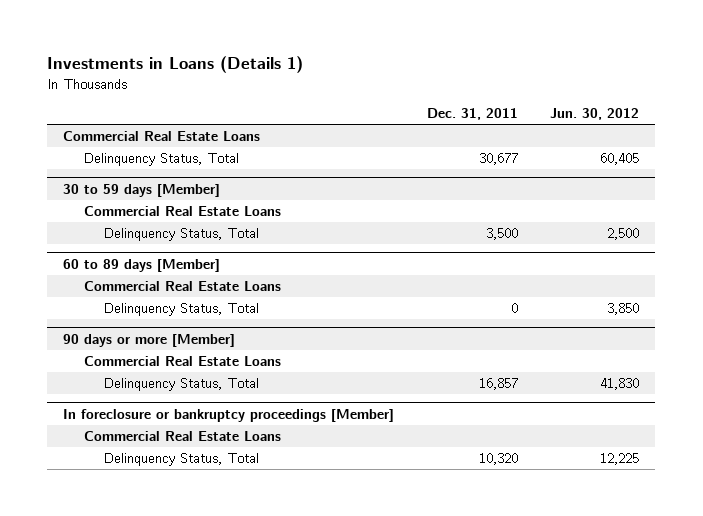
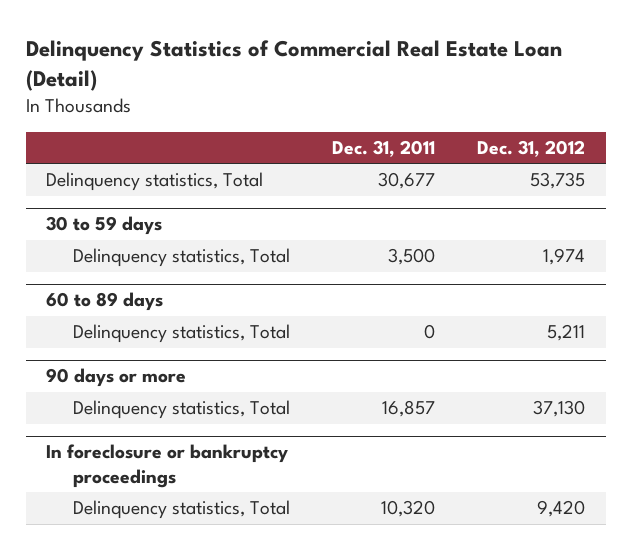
[47,56,304,74] Investments in Loans (Details 1) -> [25,39,562,91] Delinquency Statistics of Commercial Real Estate Loan (Detail)
[550,108,640,121] Jun. 30, 2012 -> none
none -> [476,139,585,157] Dec. 31, 2012
[63,130,261,141] Commercial Real Estate Loans -> none
[83,205,281,216] Commercial Real Estate Loans -> none
[83,280,281,291] Commercial Real Estate Loans -> none
[83,355,281,366] Commercial Real Estate Loans -> none
[83,430,281,441] Commercial Real Estate Loans -> none
[83,152,239,166] Delinquency Status, Total -> [46,172,264,192] Delinquency statistics, Total
[63,183,221,197] 30 to 59 days [Member] -> [46,216,163,236] 30 to 59 days
[104,227,260,241] Delinquency Status, Total -> [73,248,291,268] Delinquency statistics, Total
[63,258,221,272] 60 to 89 days [Member] -> [46,292,164,312] 60 to 89 days
[104,302,260,316] Delinquency Status, Total -> [73,324,291,344] Delinquency statistics, Total
[63,333,236,347] 90 days or more [Member] -> [46,368,187,388] 90 days or more
[104,377,260,391] Delinquency Status, Total -> [73,400,291,420] Delinquency statistics, Total
[63,408,395,422] In foreclosure or bankruptcy proceedings [Member] -> [46,444,289,488] In foreclosure or bankruptcy proceedings
[104,452,260,466] Delinquency Status, Total -> [73,500,291,520] Delinquency statistics, Total

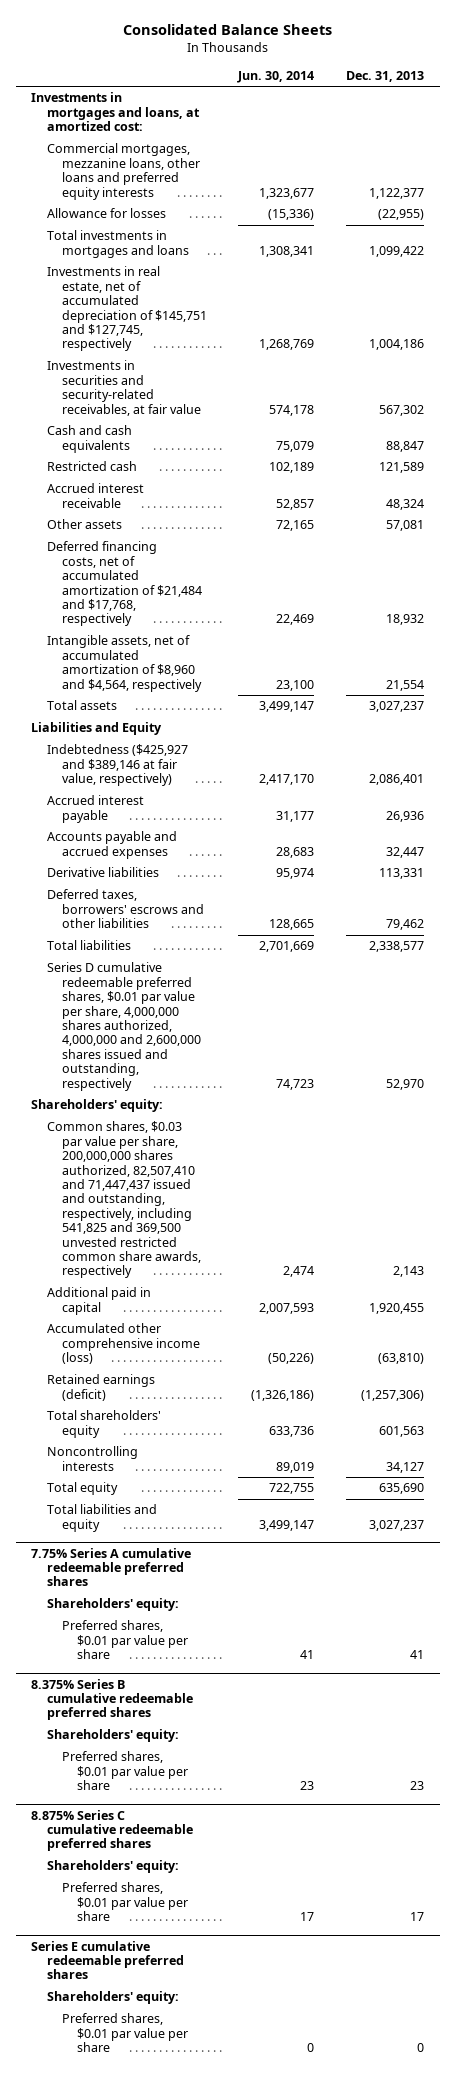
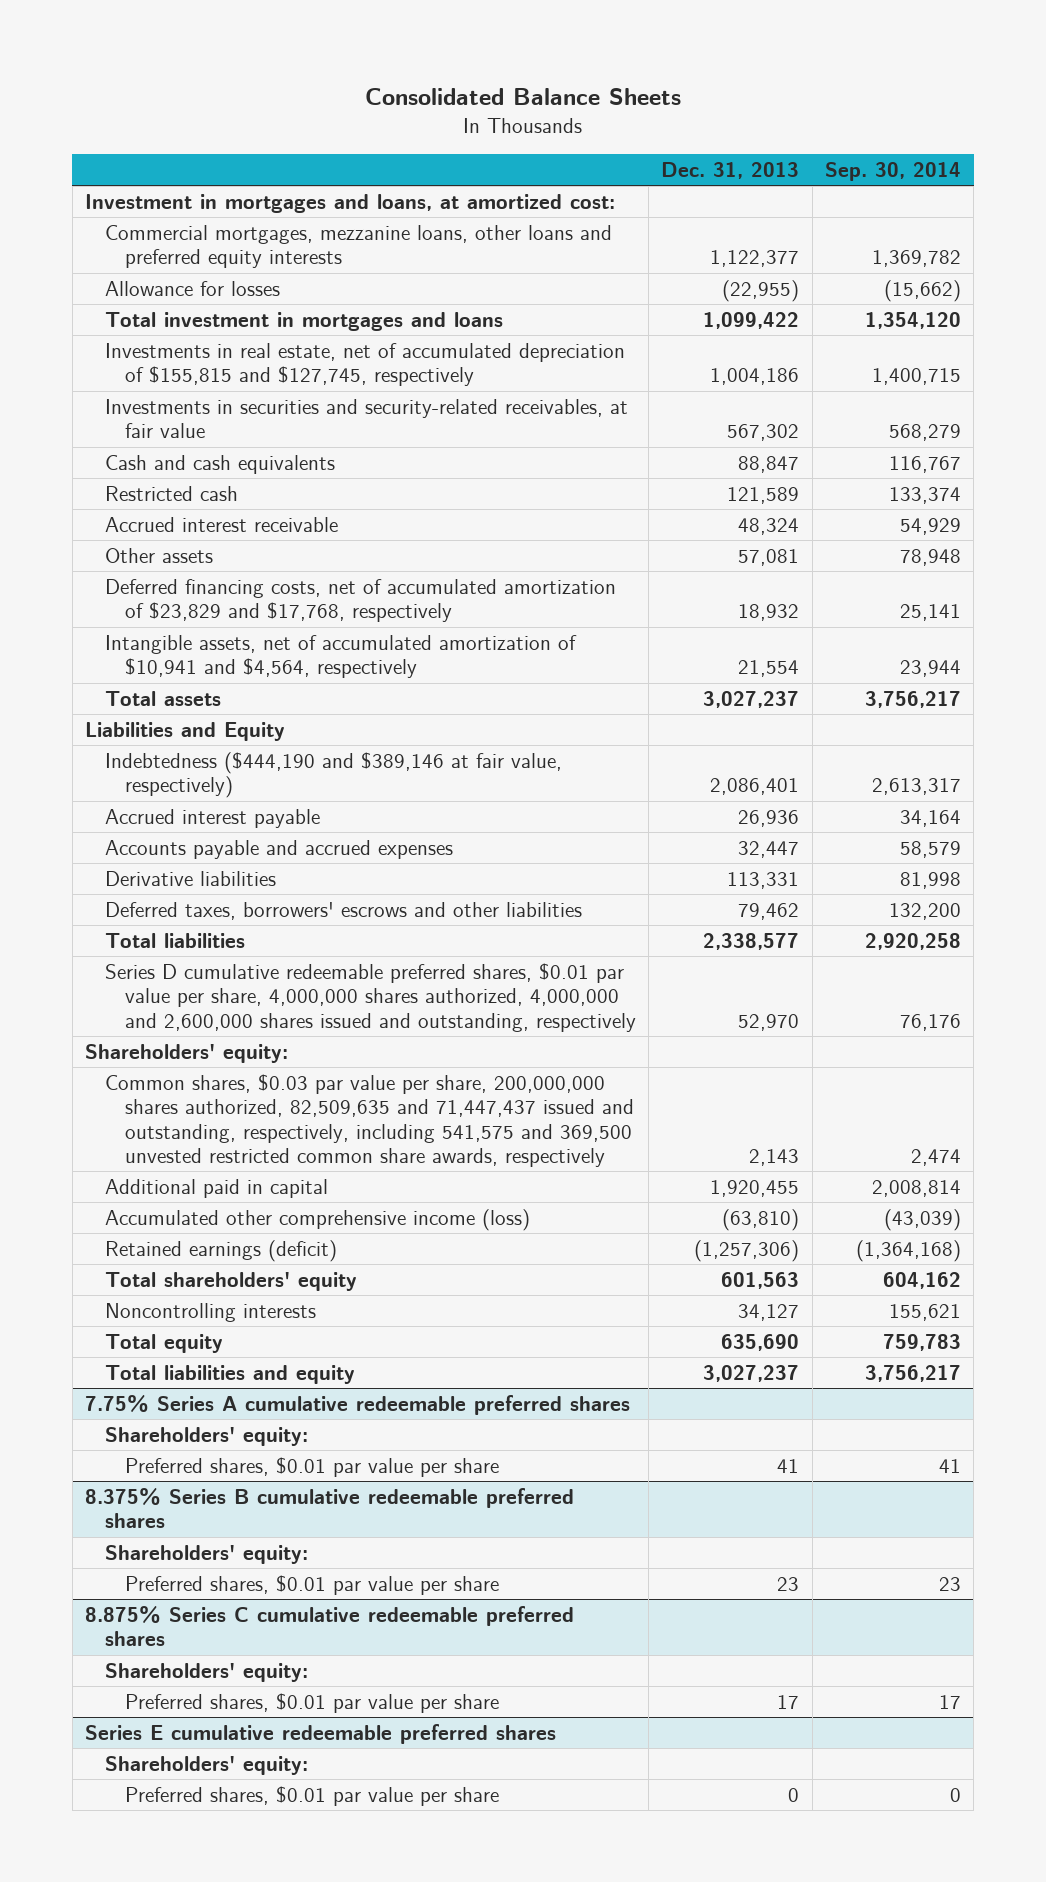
[237,70,315,83] Jun. 30, 2014 -> none
none -> [825,161,962,181] Sep. 30, 2014
[31,92,200,132] Investments in mortgages and loans, at amortized cost: -> [85,193,616,213] Investment in mortgages and loans, at amortized cost:
[46,230,189,258] Total investments in mortgages and loans -> [104,311,503,331] Total investment in mortgages and loans
[46,266,207,352] Investments in real estate, net of accumulated depreciation of $145,751 and $127,745, respectively -> [104,342,625,387] Investments in real estate, net of accumulated depreciation of $155,815 and $127,745, respectively
[46,541,202,627] Deferred financing costs, net of accumulated amortization of $21,484 and $17,768, respectively -> [104,578,616,623] Deferred financing costs, net of accumulated amortization of $23,829 and $17,768, respectively
[46,635,202,692] Intangible assets, net of accumulated amortization of $8,960 and $4,564, respectively -> [104,634,577,679] Intangible assets, net of accumulated amortization of $10,941 and $4,564, respectively
[46,744,188,787] Indebtedness ($425,927 and $389,146 at fair value, respectively) -> [104,751,562,799] Indebtedness ($444,190 and $389,146 at fair value, respectively)
[46,1121,201,1279] Common shares, $0.03 par value per share, 200,000,000 shares authorized, 82,507,410 and 71,447,437 issued and outstanding, respectively, including 541,825 and 369,500 unvested restricted common share awards, respectively -> [104,1073,634,1167] Common shares, $0.03 par value per share, 200,000,000 shares authorized, 82,509,635 and 71,447,437 issued and outstanding, respectively, including 541,575 and 369,500 unvested restricted common share awards, respectively

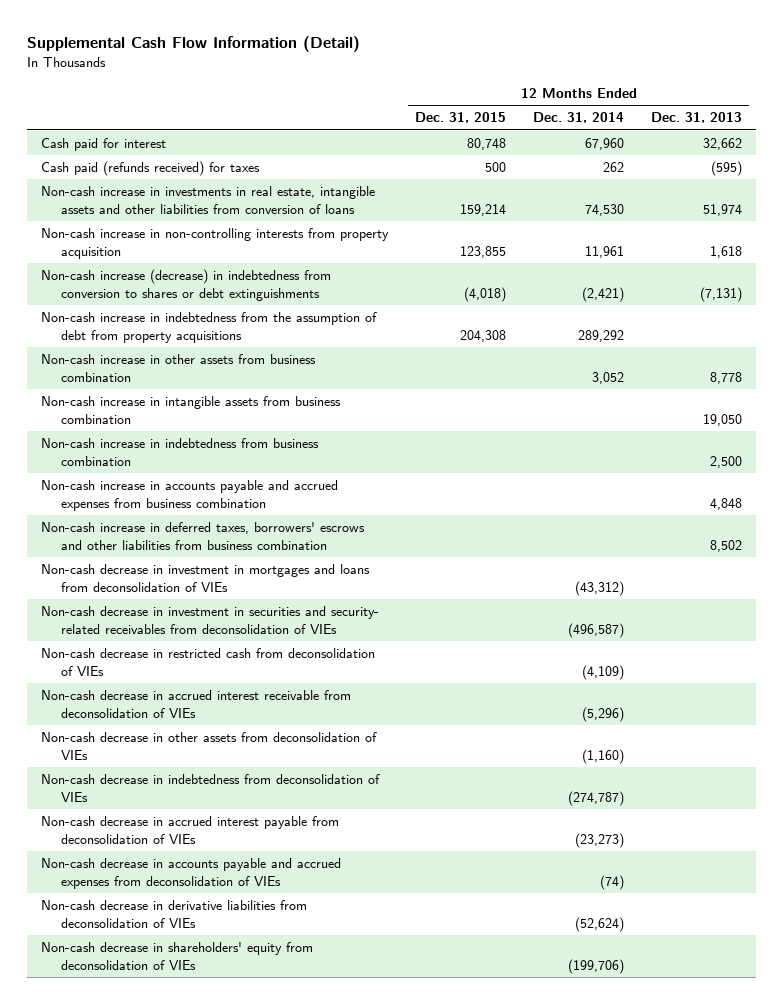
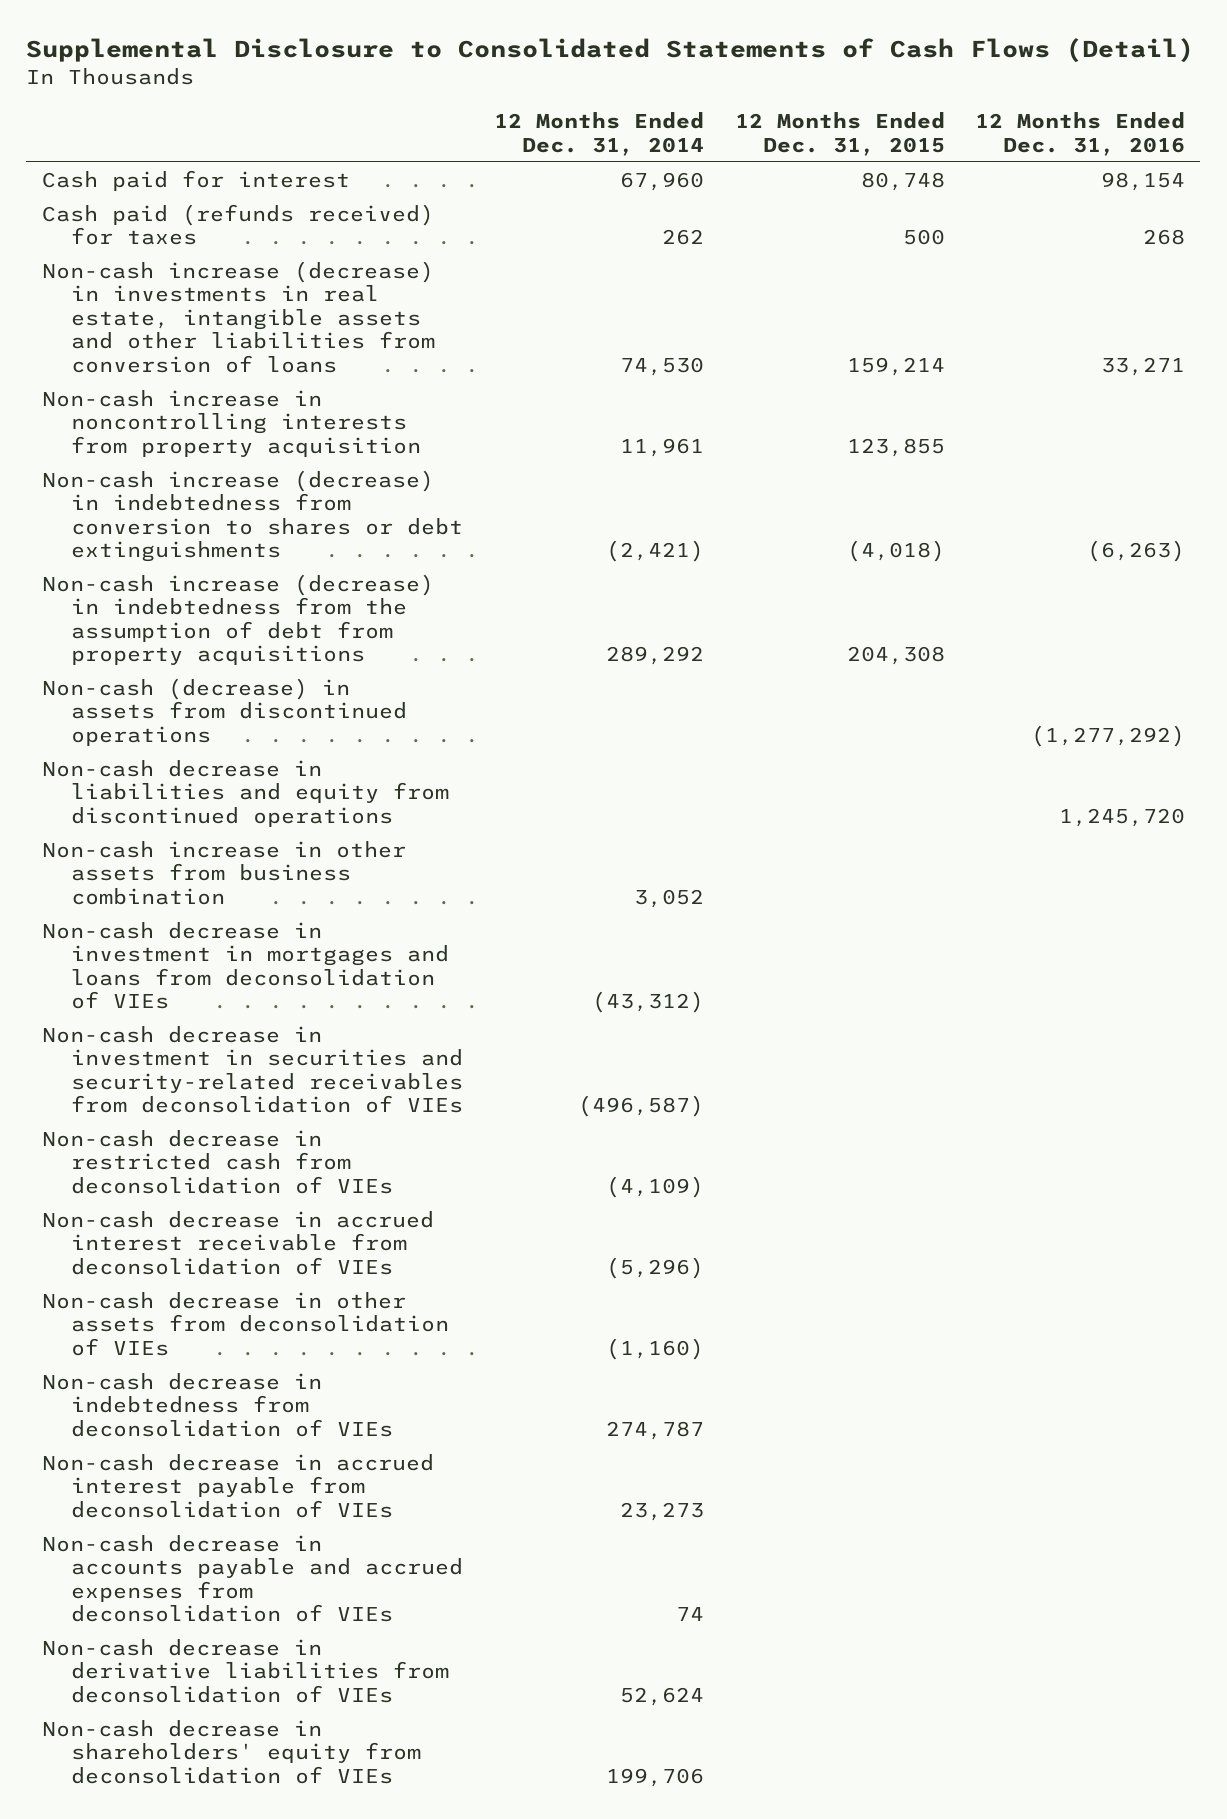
[27,36,361,53] Supplemental Cash Flow Information (Detail) -> [26,38,1195,64] Supplemental Disclosure to Consolidated Statements of Cash Flows (Detail)
[651,112,743,124] Dec. 31, 2013 -> none
none -> [975,112,1186,156] 12 Months Ended Dec. 31, 2016
[40,185,375,214] Non-cash increase in investments in real estate, intangible assets and other liabilities from conversion of loans -> [41,260,436,373] Non-cash increase (decrease) in investments in real estate, intangible assets and other liabilities from conversion of loans
[40,227,389,259] Non-cash increase in non-controlling interests from property acquisition -> [41,389,422,457] Non-cash increase in noncontrolling interests from property acquisition
[40,311,377,343] Non-cash increase in indebtedness from the assumption of debt from property acquisitions -> [41,573,434,666] Non-cash increase (decrease) in indebtedness from the assumption of debt from property acquisitions
none -> [41,677,408,746] Non-cash (decrease) in assets from discontinued operations
none -> [41,759,450,827] Non-cash decrease in liabilities and equity from discontinued operations
[40,395,341,424] Non-cash increase in intangible assets from business combination -> none
[40,437,319,466] Non-cash increase in indebtedness from business combination -> none
[40,479,338,511] Non-cash increase in accounts payable and accrued expenses from business combination -> none
[40,521,365,550] Non-cash increase in deferred taxes, borrowers' escrows and other liabilities from business combination -> none
[40,605,379,634] Non-cash decrease in investment in securities and security- related receivables from deconsolidation of VIEs -> [41,1025,464,1114] Non-cash decrease in investment in securities and security-related receivables from deconsolidation of VIEs
[568,790,625,806] (274,787) -> [605,1420,704,1440] 274,787
[575,832,625,848] (23,273) -> [619,1501,704,1521] 23,273
[600,874,625,890] (74) -> [675,1607,704,1622] 74
[575,916,625,932] (52,624) -> [619,1686,704,1706] 52,624
[568,958,625,974] (199,706) -> [605,1767,704,1787] 199,706

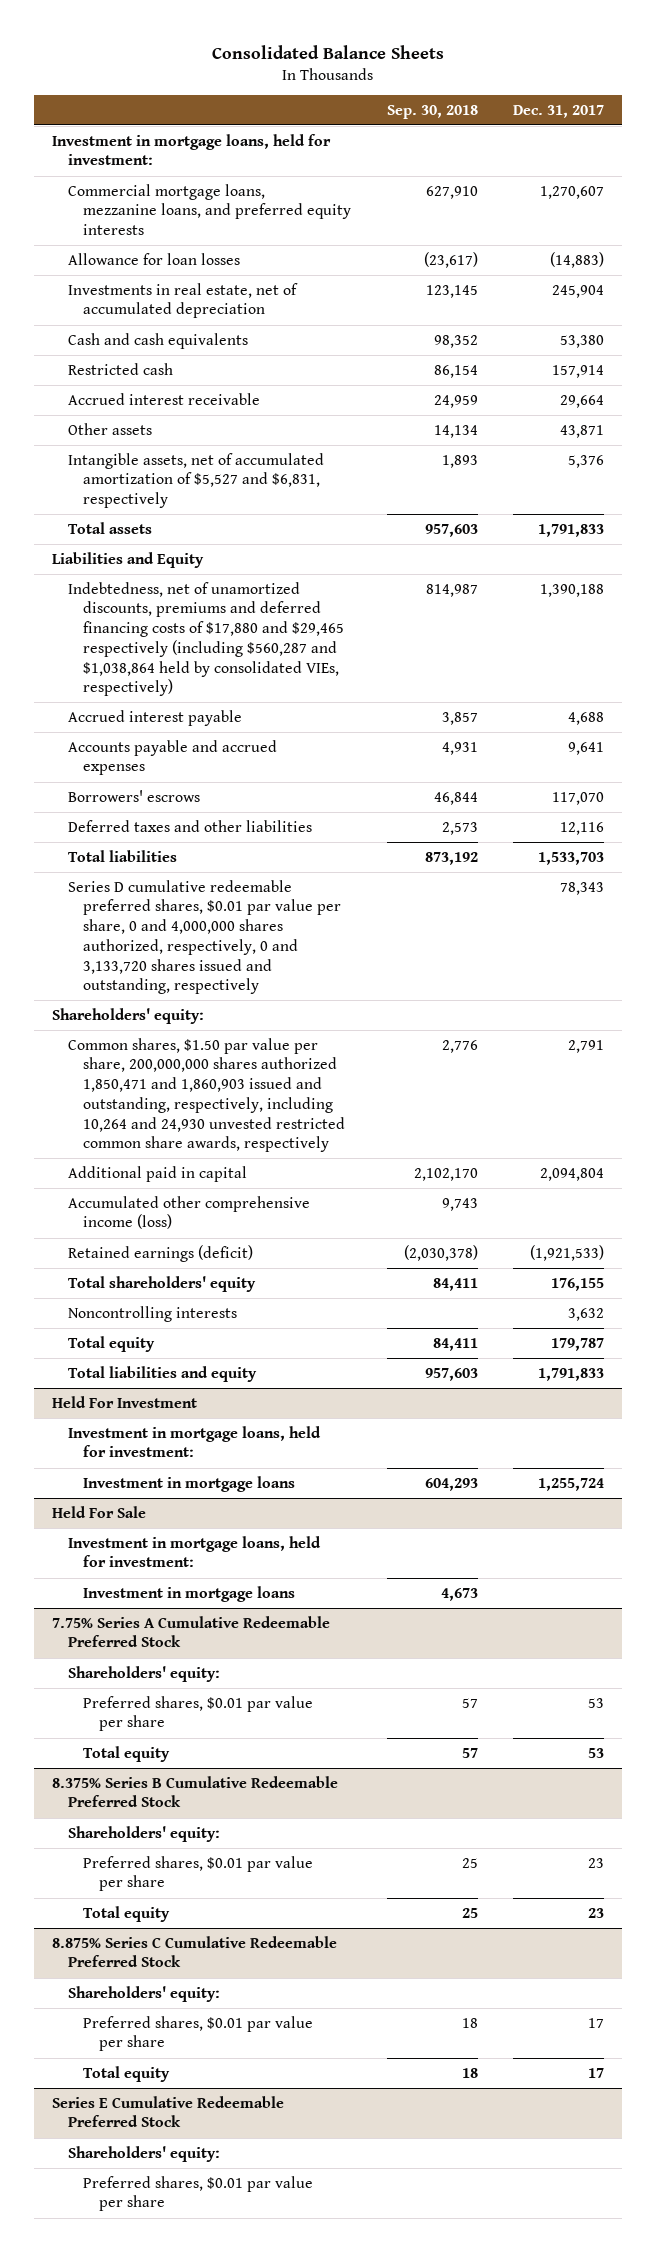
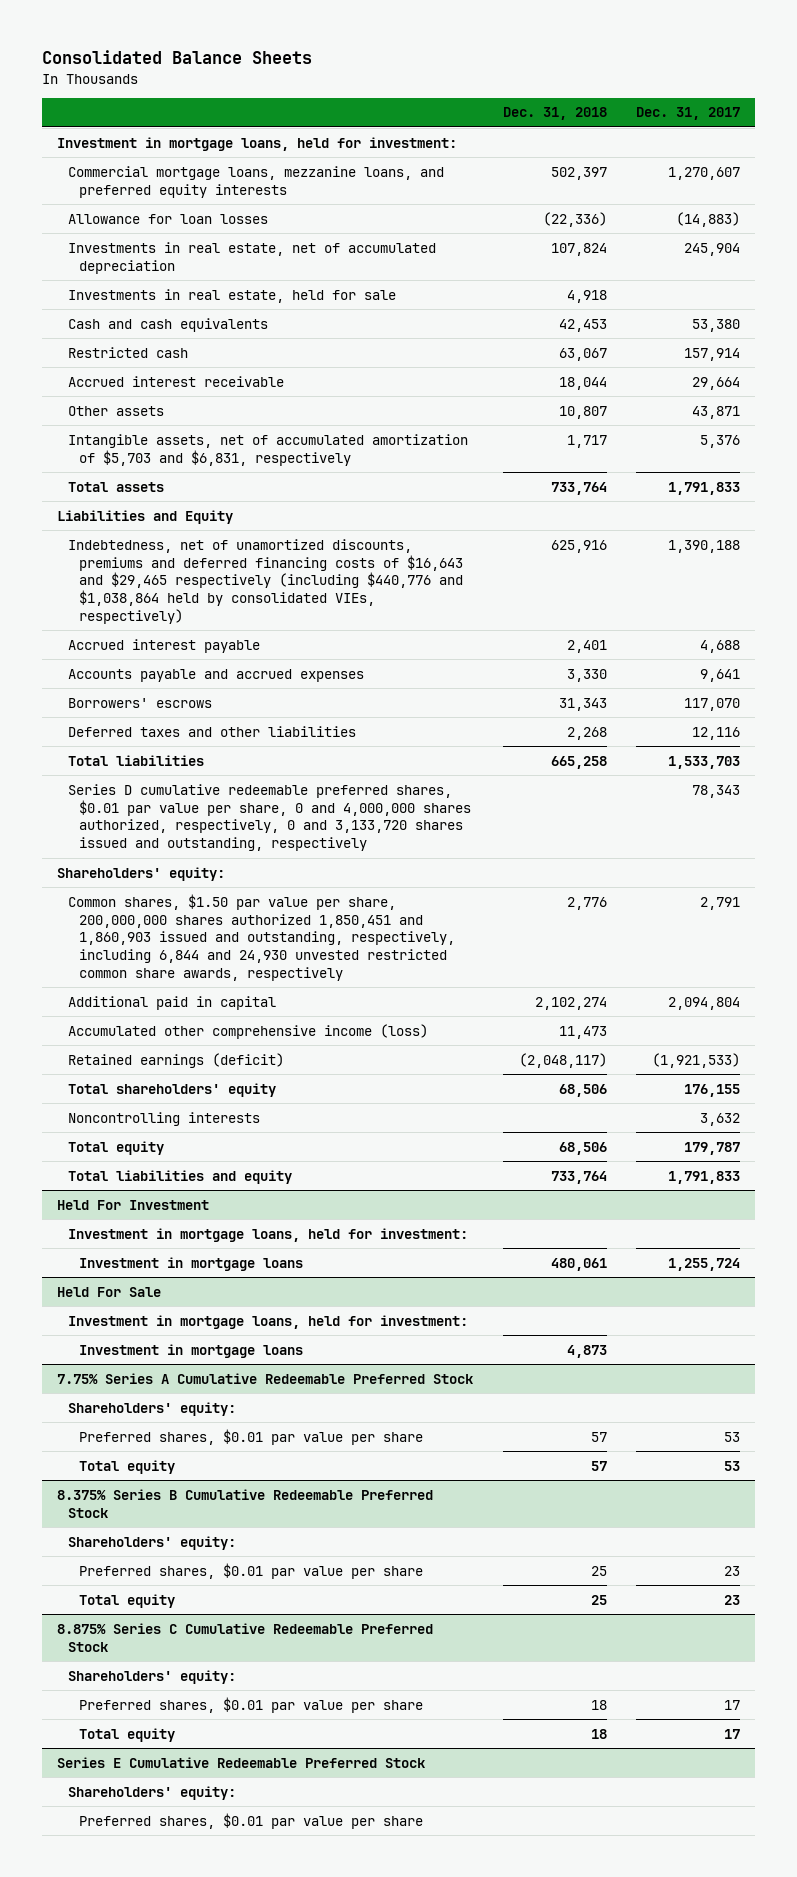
[386,104,478,119] Sep. 30, 2018 -> none
none -> [502,107,607,121] Dec. 31, 2018
none -> [68,288,397,303] Investments in real estate, held for sale
[67,452,324,509] Intangible assets, net of accumulated amortization of $5,527 and $6,831, respectively -> [68,433,469,466] Intangible assets, net of accumulated amortization of $5,703 and $6,831, respectively
[67,581,345,697] Indebtedness, net of unamortized discounts, premiums and deferred financing costs of $17,880 and $29,465 respectively (including $560,287 and $1,038,864 held by consolidated VIEs, respectively) -> [68,538,464,625] Indebtedness, net of unamortized discounts, premiums and deferred financing costs of $16,643 and $29,465 respectively (including $440,776 and $1,038,864 held by consolidated VIEs, respectively)
[67,1037,346,1153] Common shares, $1.50 par value per share, 200,000,000 shares authorized 1,850,471 and 1,860,903 issued and outstanding, respectively, including 10,264 and 24,930 unvested restricted common share awards, respectively -> [68,893,456,982] Common shares, $1.50 par value per share, 200,000,000 shares authorized 1,850,451 and 1,860,903 issued and outstanding, respectively, including 6,844 and 24,930 unvested restricted common share awards, respectively

